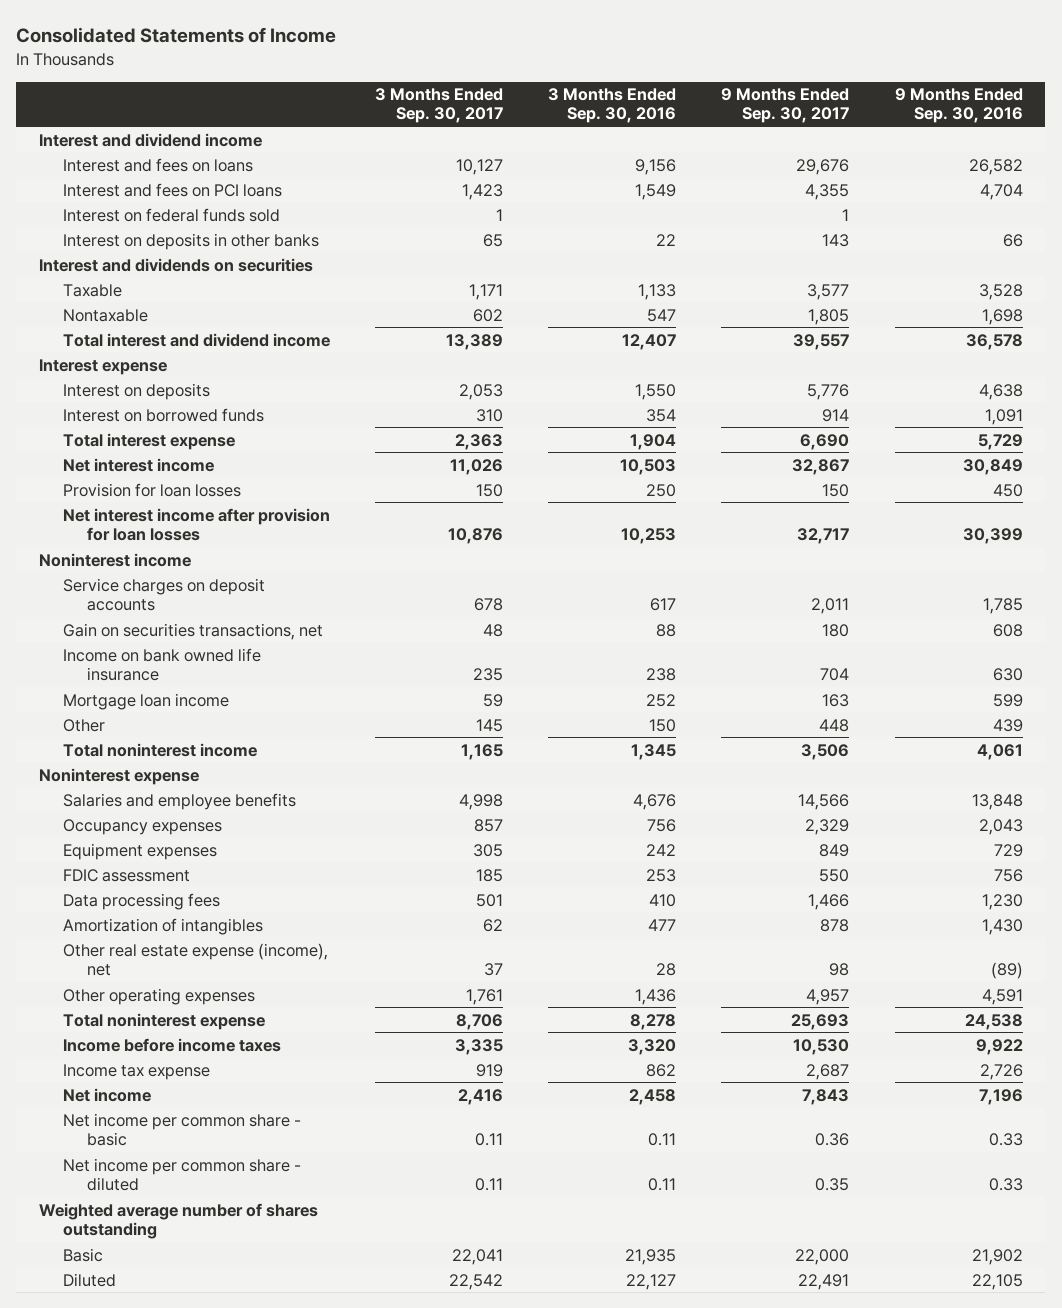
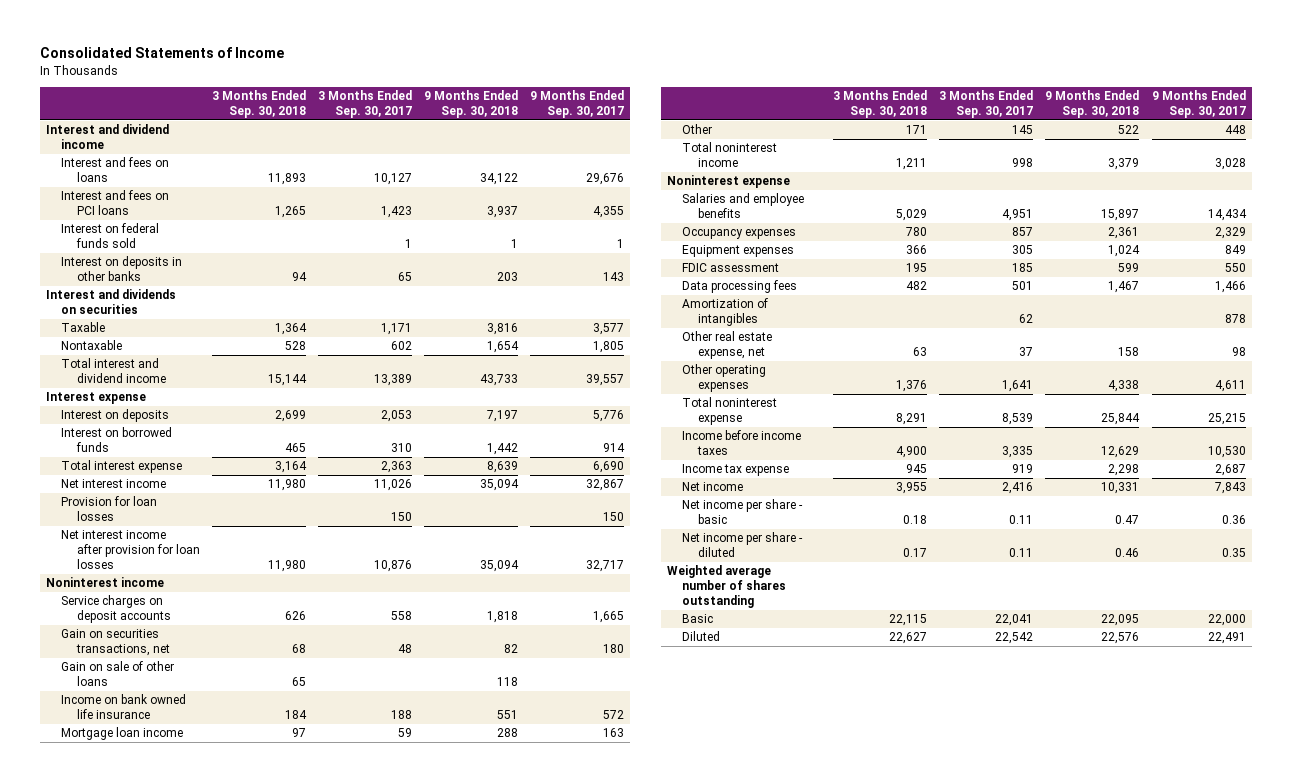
[548,88,677,124] 3 Months Ended Sep. 30, 2016 -> none
[894,88,1023,124] 9 Months Ended Sep. 30, 2016 -> none
none -> [212,90,307,119] 3 Months Ended Sep. 30, 2018
none -> [424,90,519,119] 9 Months Ended Sep. 30, 2018
[474,597,504,611] 678 -> [391,611,413,621] 558
[811,597,850,614] 2,011 -> [593,611,625,624] 1,665
none -> [61,661,175,687] Gain on sale of other loans
[473,667,504,681] 235 -> [391,710,413,720] 188
[820,667,850,681] 704 -> [603,710,625,720] 572
[461,743,504,760] 1,165 -> [1012,158,1034,168] 998
[801,743,850,760] 3,506 -> [1214,158,1246,171] 3,028
[459,793,504,810] 4,998 -> [1002,209,1034,222] 4,951
[798,793,850,810] 14,566 -> [1207,209,1247,222] 14,434
[62,942,328,976] Other real estate expense (income), net -> [682,331,773,360] Other real estate expense, net
[466,988,504,1005] 1,761 -> [1002,380,1034,393] 1,641
[806,988,850,1005] 4,957 -> [1214,380,1246,393] 4,611
[456,1013,504,1030] 8,706 -> [1002,413,1034,426] 8,539
[791,1013,850,1030] 25,693 -> [1207,413,1246,426] 25,215
[62,1112,301,1146] Net income per common share - basic -> [682,499,804,525] Net income per share - basic
[62,1157,301,1191] Net income per common share - diluted -> [682,532,804,558] Net income per share - diluted

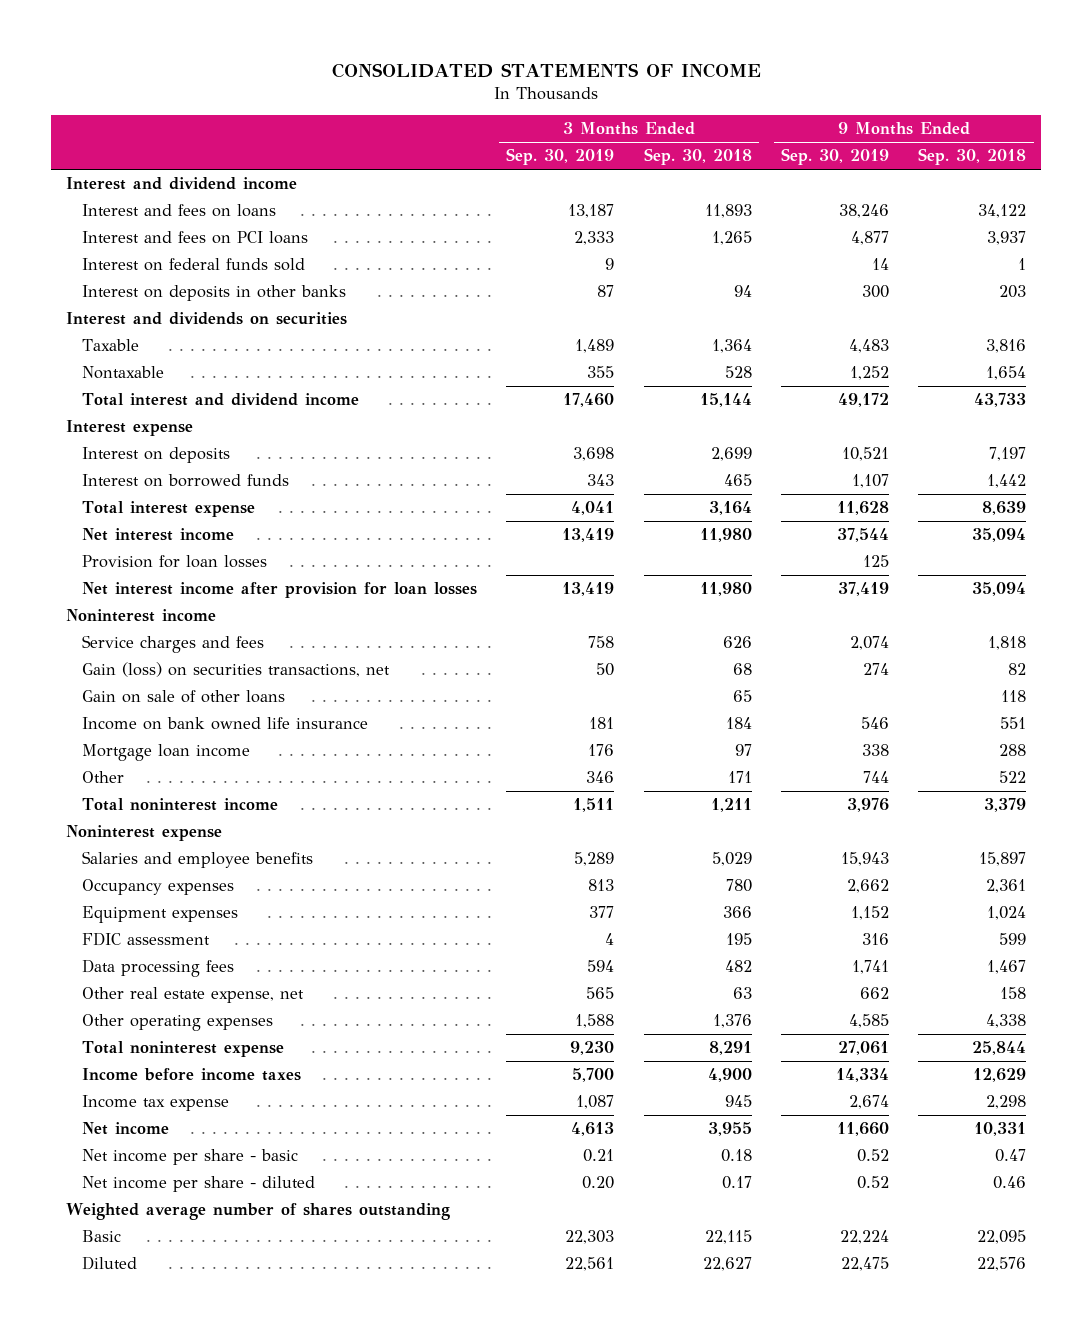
[39,47,284,59] Consolidated Statements of Income -> [332,62,762,78] CONSOLIDATED STATEMENTS OF INCOME
[318,90,413,119] 3 Months Ended Sep. 30, 2017 -> none
[530,90,625,119] 9 Months Ended Sep. 30, 2017 -> none
none -> [506,148,615,166] Sep. 30, 2019
none -> [781,148,890,166] Sep. 30, 2019
[61,595,171,624] Service charges on deposit accounts -> [82,635,265,654] Service charges and fees
[61,629,170,657] Gain on securities transactions, net -> [82,662,391,678] Gain (loss) on securities transactions, net
[682,298,769,327] Amortization of intangibles -> none

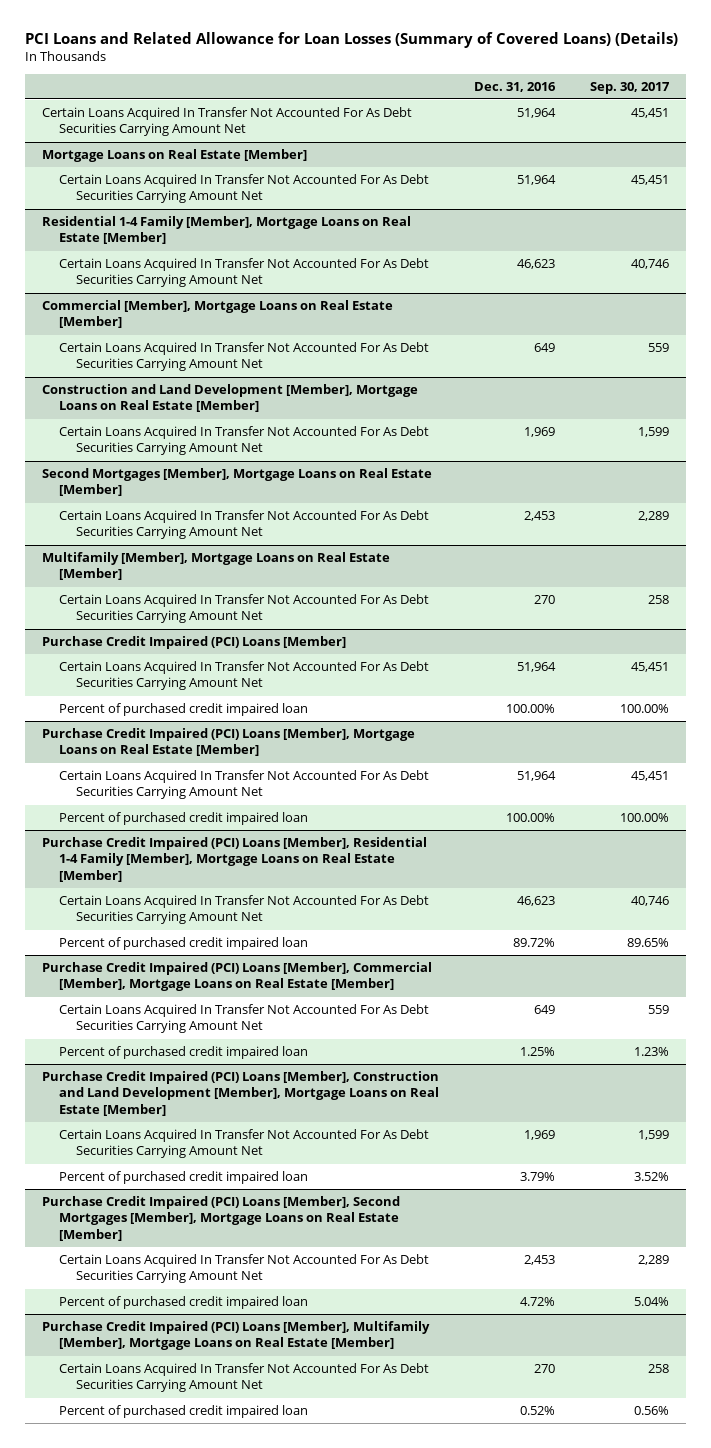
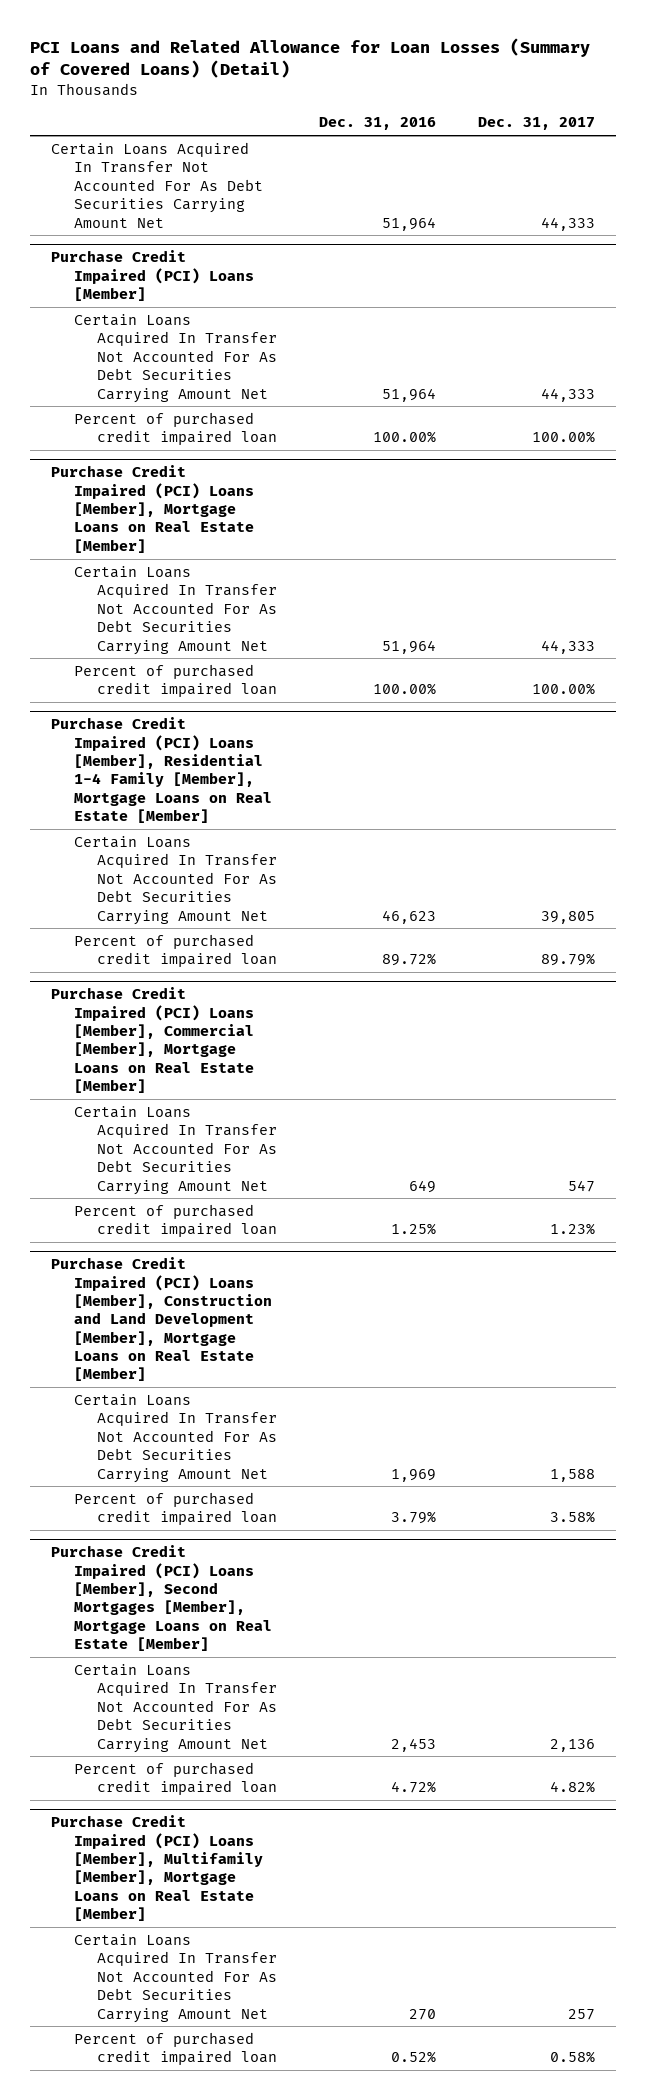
[24,32,678,49] PCI Loans and Related Allowance for Loan Losses (Summary of Covered Loans) (Details) -> [30,37,591,79] PCI Loans and Related Allowance for Loan Losses (Summary of Covered Loans) (Detail)
[589,81,670,94] Sep. 30, 2017 -> none
none -> [477,117,595,131] Dec. 31, 2017
[42,149,308,163] Mortgage Loans on Real Estate [Member] -> none
[59,174,430,204] Certain Loans Acquired In Transfer Not Accounted For As Debt Securities Carrying Amount Net -> none
[42,216,412,245] Residential 1-4 Family [Member], Mortgage Loans on Real Estate [Member] -> none
[59,258,430,288] Certain Loans Acquired In Transfer Not Accounted For As Debt Securities Carrying Amount Net -> none
[42,300,394,329] Commercial [Member], Mortgage Loans on Real Estate [Member] -> none
[59,342,430,372] Certain Loans Acquired In Transfer Not Accounted For As Debt Securities Carrying Amount Net -> none
[42,384,419,413] Construction and Land Development [Member], Mortgage Loans on Real Estate [Member] -> none
[59,426,430,456] Certain Loans Acquired In Transfer Not Accounted For As Debt Securities Carrying Amount Net -> none
[42,468,433,497] Second Mortgages [Member], Mortgage Loans on Real Estate [Member] -> none
[59,510,430,540] Certain Loans Acquired In Transfer Not Accounted For As Debt Securities Carrying Amount Net -> none
[42,552,391,581] Multifamily [Member], Mortgage Loans on Real Estate [Member] -> none
[59,594,430,624] Certain Loans Acquired In Transfer Not Accounted For As Debt Securities Carrying Amount Net -> none

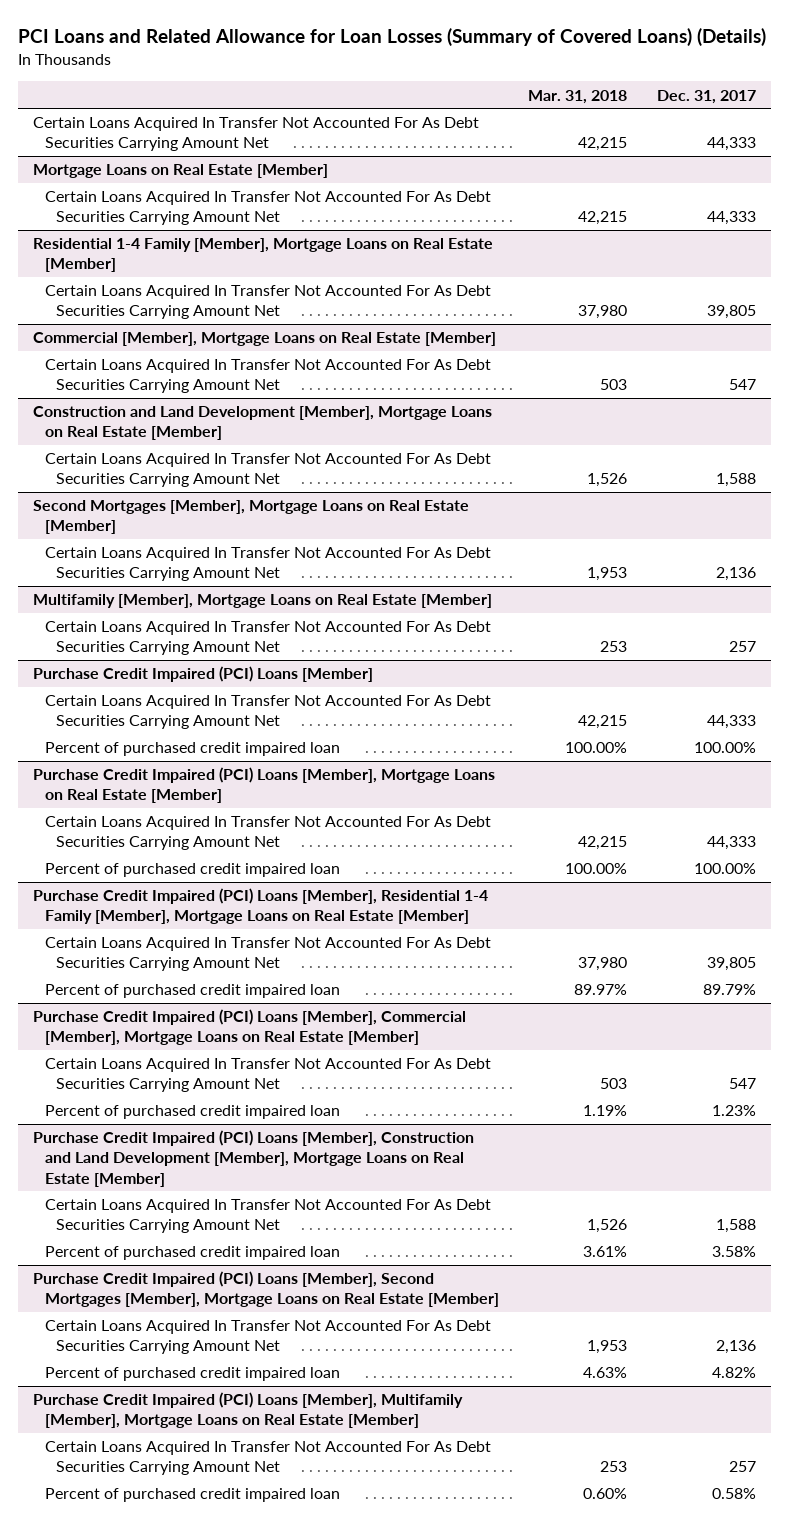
[30,37,591,79] PCI Loans and Related Allowance for Loan Losses (Summary of Covered Loans) (Detail) -> [18,28,767,47] PCI Loans and Related Allowance for Loan Losses (Summary of Covered Loans) (Details)
[318,117,436,131] Dec. 31, 2016 -> none
none -> [528,89,628,104] Mar. 31, 2018
none -> [33,164,329,179] Mortgage Loans on Real Estate [Member]
none -> [44,191,491,226] Certain Loans Acquired In Transfer Not Accounted For As Debt Securities Carrying Amount Net
none -> [33,238,494,273] Residential 1-4 Family [Member], Mortgage Loans on Real Estate [Member]
none -> [44,285,491,320] Certain Loans Acquired In Transfer Not Accounted For As Debt Securities Carrying Amount Net
none -> [33,332,497,347] Commercial [Member], Mortgage Loans on Real Estate [Member]
none -> [44,359,491,394] Certain Loans Acquired In Transfer Not Accounted For As Debt Securities Carrying Amount Net
none -> [33,406,493,441] Construction and Land Development [Member], Mortgage Loans on Real Estate [Member]
none -> [44,453,491,488] Certain Loans Acquired In Transfer Not Accounted For As Debt Securities Carrying Amount Net
none -> [33,500,470,535] Second Mortgages [Member], Mortgage Loans on Real Estate [Member]
none -> [44,547,491,582] Certain Loans Acquired In Transfer Not Accounted For As Debt Securities Carrying Amount Net
none -> [33,594,493,609] Multifamily [Member], Mortgage Loans on Real Estate [Member]
none -> [44,621,491,656] Certain Loans Acquired In Transfer Not Accounted For As Debt Securities Carrying Amount Net

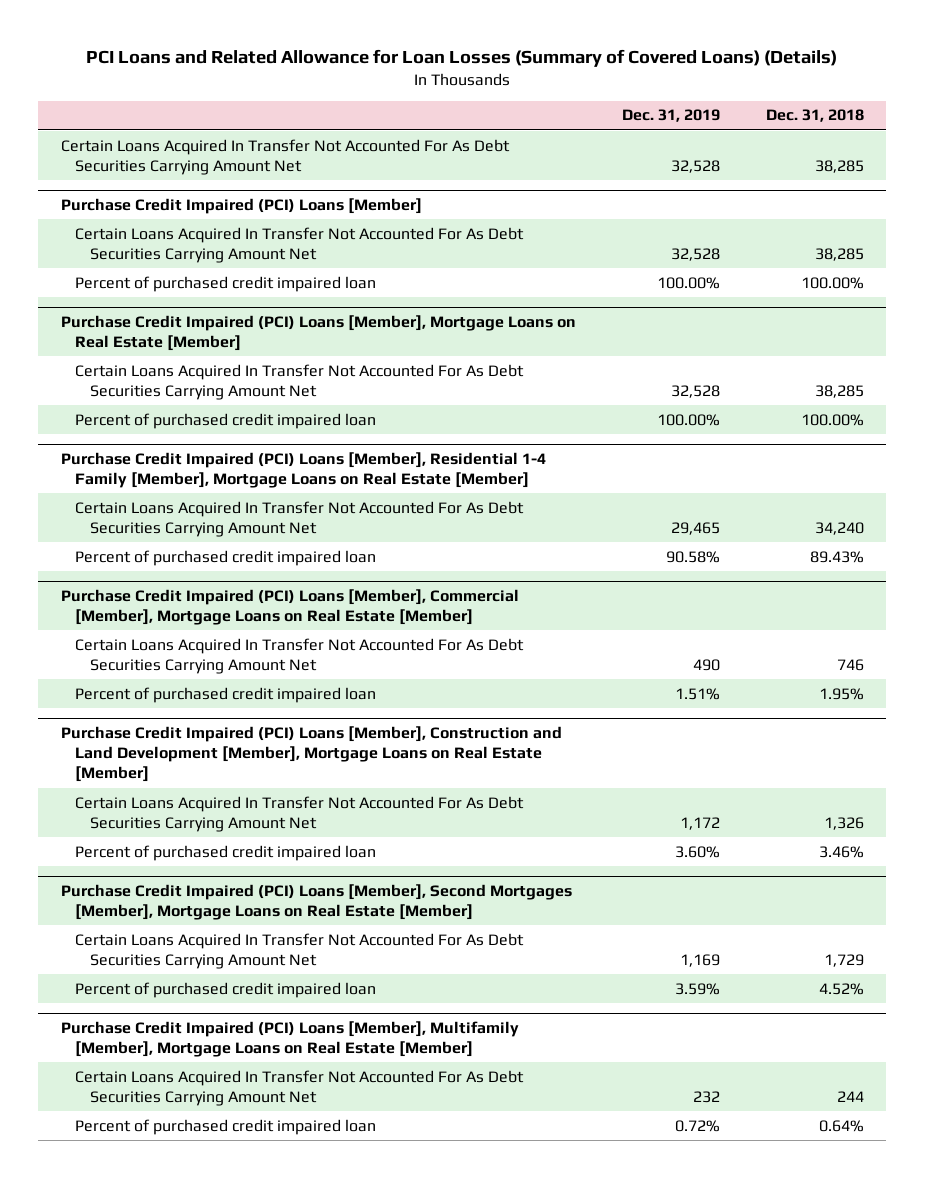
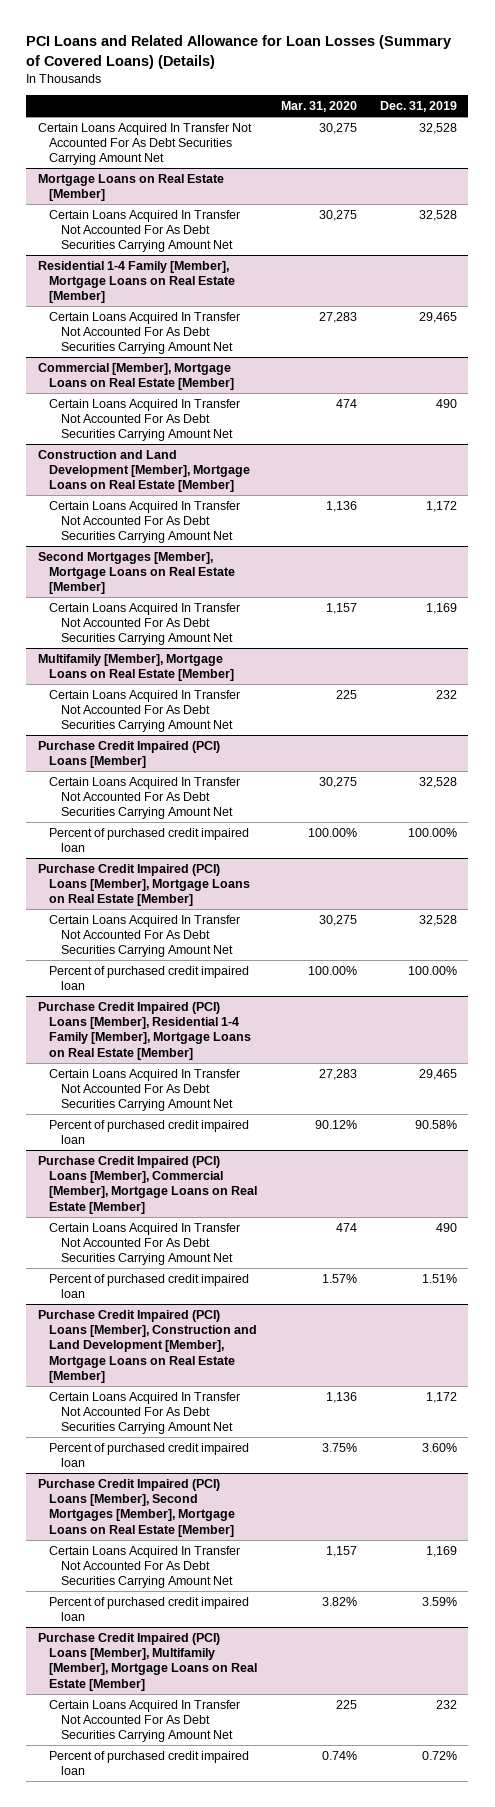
[765,109,864,123] Dec. 31, 2018 -> none
none -> [280,101,357,113] Mar. 31, 2020
none -> [37,173,224,202] Mortgage Loans on Real Estate [Member]
none -> [49,209,241,253] Certain Loans Acquired In Transfer Not Accounted For As Debt Securities Carrying Amount Net
none -> [37,260,236,304] Residential 1-4 Family [Member], Mortgage Loans on Real Estate [Member]
none -> [49,311,241,355] Certain Loans Acquired In Transfer Not Accounted For As Debt Securities Carrying Amount Net
none -> [37,362,235,391] Commercial [Member], Mortgage Loans on Real Estate [Member]
none -> [49,398,241,442] Certain Loans Acquired In Transfer Not Accounted For As Debt Securities Carrying Amount Net
none -> [37,449,251,493] Construction and Land Development [Member], Mortgage Loans on Real Estate [Member]
none -> [49,500,241,544] Certain Loans Acquired In Transfer Not Accounted For As Debt Securities Carrying Amount Net
none -> [37,551,236,595] Second Mortgages [Member], Mortgage Loans on Real Estate [Member]
none -> [49,602,241,646] Certain Loans Acquired In Transfer Not Accounted For As Debt Securities Carrying Amount Net
none -> [37,653,235,682] Multifamily [Member], Mortgage Loans on Real Estate [Member]
none -> [49,689,241,733] Certain Loans Acquired In Transfer Not Accounted For As Debt Securities Carrying Amount Net

